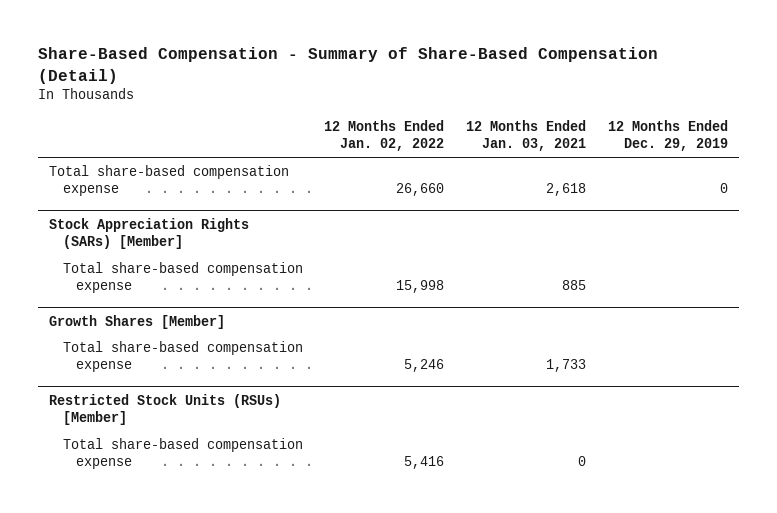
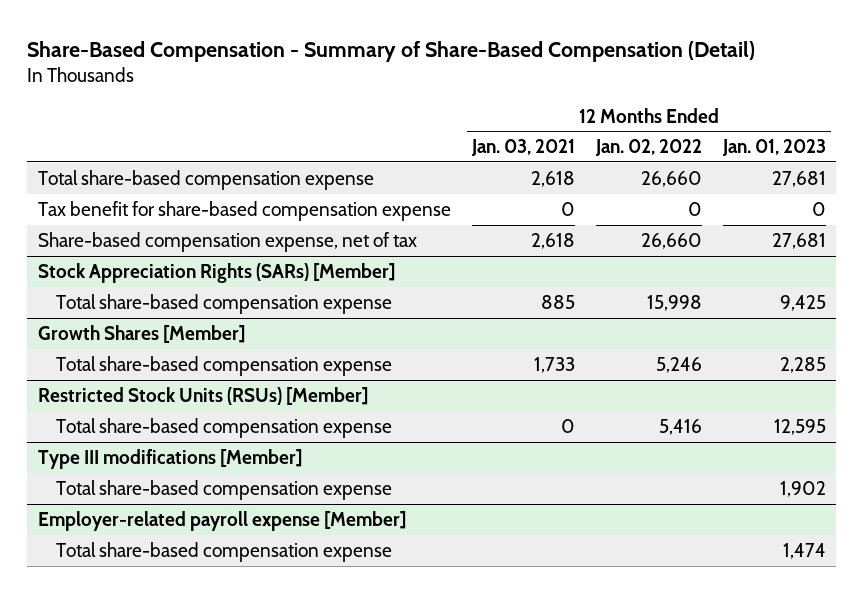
[607,119,728,152] 12 Months Ended Dec. 29, 2019 -> none
none -> [721,139,826,157] Jan. 01, 2023
none -> [37,200,451,221] Tax benefit for share-based compensation expense
none -> [37,231,417,252] Share-based compensation expense, net of tax
none -> [37,448,302,469] Type III modifications [Member]
none -> [55,479,392,500] Total share-based compensation expense
none -> [37,510,406,531] Employer-related payroll expense [Member]
none -> [55,541,392,562] Total share-based compensation expense

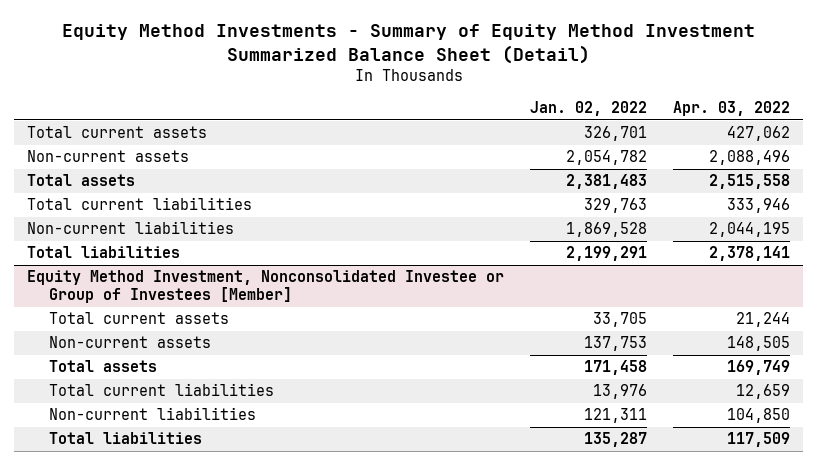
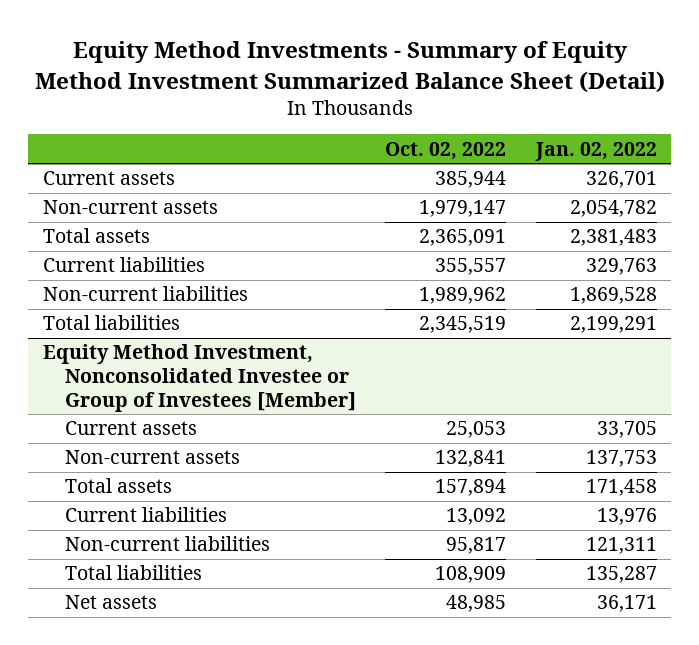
[673,101,791,117] Apr. 03, 2022 -> none
none -> [385,141,507,160] Oct. 02, 2022
[26,126,207,139] Total current assets -> [42,171,175,186] Current assets
[26,197,252,211] Total current liabilities -> [42,257,205,273] Current liabilities
[49,312,230,325] Total current assets -> [64,421,197,436] Current assets
[49,383,275,397] Total current liabilities -> [64,507,227,523] Current liabilities
none -> [64,595,157,610] Net assets

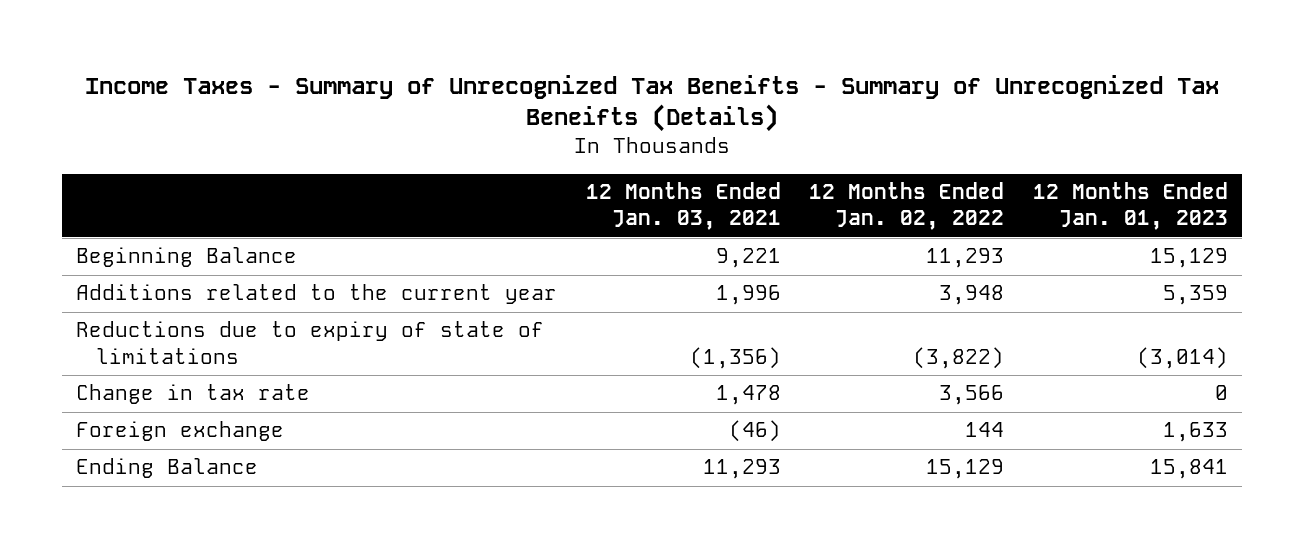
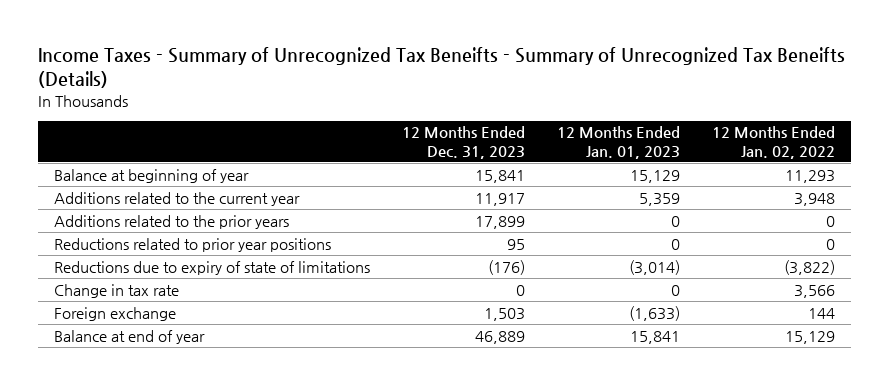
[585,182,781,231] 12 Months Ended Jan. 03, 2021 -> none
none -> [401,126,525,159] 12 Months Ended Dec. 31, 2023
[75,247,297,268] Beginning Balance -> [53,168,249,183] Balance at beginning of year
none -> [53,214,289,229] Additions related to the prior years
none -> [53,237,331,252] Reductions related to prior year positions
[1163,422,1229,443] 1,633 -> [629,305,681,321] (1,633)
[75,458,258,479] Ending Balance -> [53,329,205,344] Balance at end of year

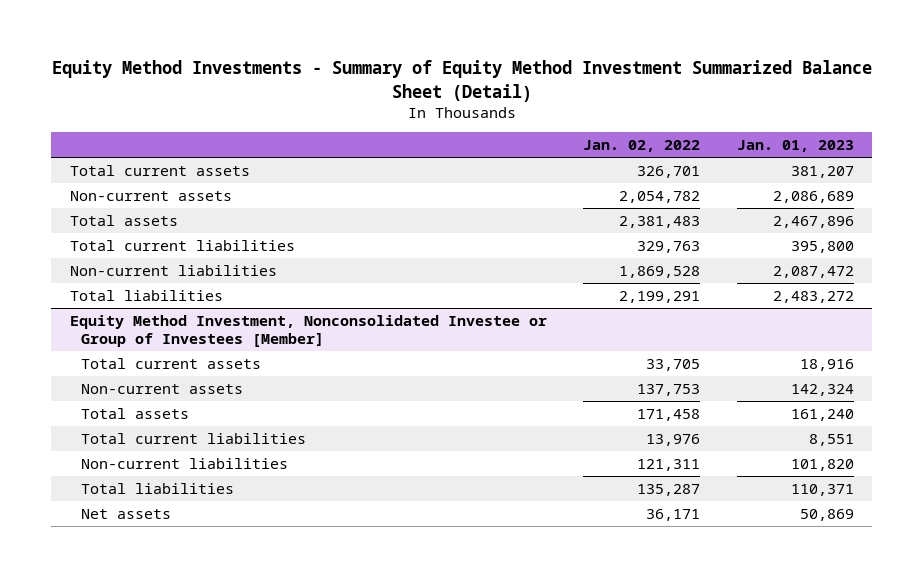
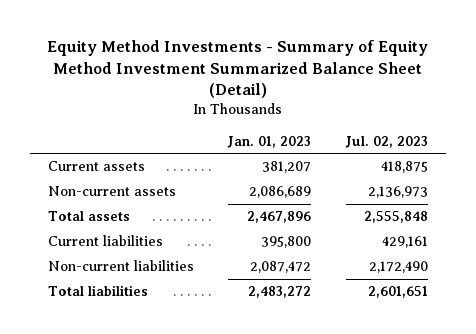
[583,140,701,153] Jan. 02, 2022 -> none
none -> [345,135,429,148] Jul. 02, 2023
[69,164,250,176] Total current assets -> [47,161,145,172] Current assets
[69,239,295,251] Total current liabilities -> [47,235,163,247] Current liabilities
[69,314,547,348] Equity Method Investment, Nonconsolidated Investee or Group of Investees [Member] -> none
[80,357,261,369] Total current assets -> none
[80,383,243,394] Non-current assets -> none
[80,407,189,419] Total assets -> none
[80,432,306,444] Total current liabilities -> none
[80,457,288,469] Non-current liabilities -> none
[80,482,234,494] Total liabilities -> none
[80,508,171,519] Net assets -> none

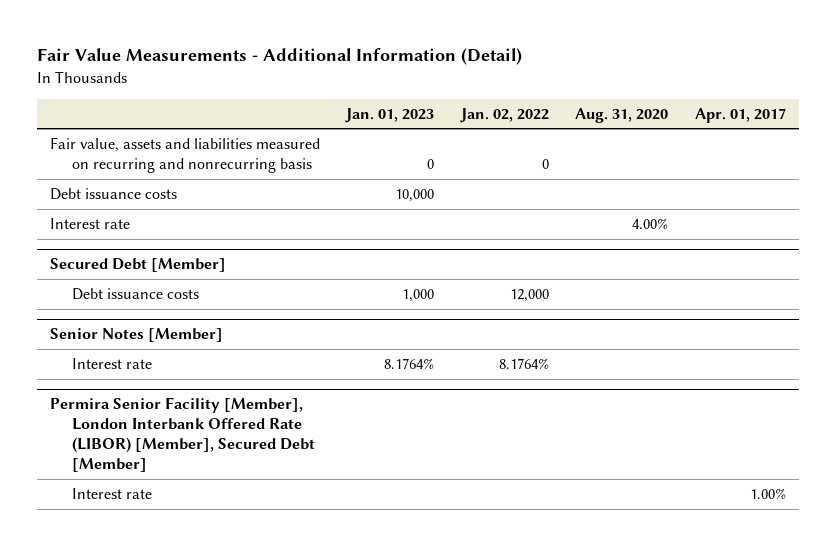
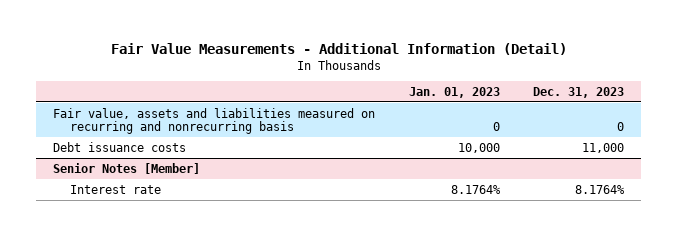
[459,107,549,123] Jan. 02, 2022 -> none
[575,107,669,123] Aug. 31, 2020 -> none
[694,107,786,123] Apr. 01, 2017 -> none
none -> [533,86,625,98] Dec. 31, 2023
[50,218,131,230] Interest rate -> none
[50,258,227,273] Secured Debt [Member] -> none
[72,288,200,301] Debt issuance costs -> none
[50,397,316,473] Permira Senior Facility [Member], London Interbank Offered Rate (LIBOR) [Member], Secured Debt [Member] -> none
[72,488,153,500] Interest rate -> none

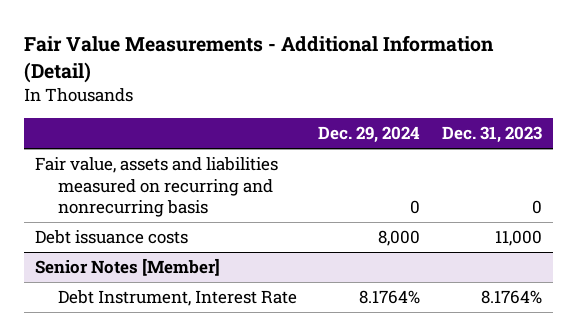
[408,86,500,98] Jan. 01, 2023 -> none
none -> [318,126,421,144] Dec. 29, 2024
[69,184,161,194] Interest rate -> [57,290,297,307] Debt Instrument, Interest Rate

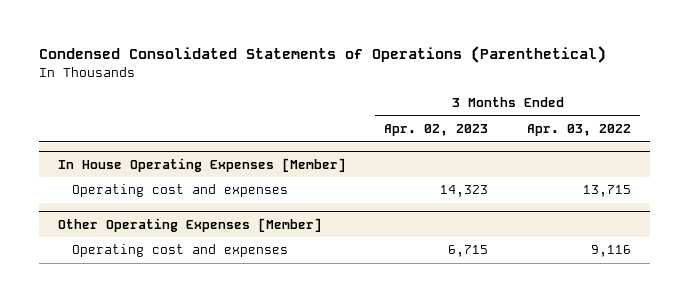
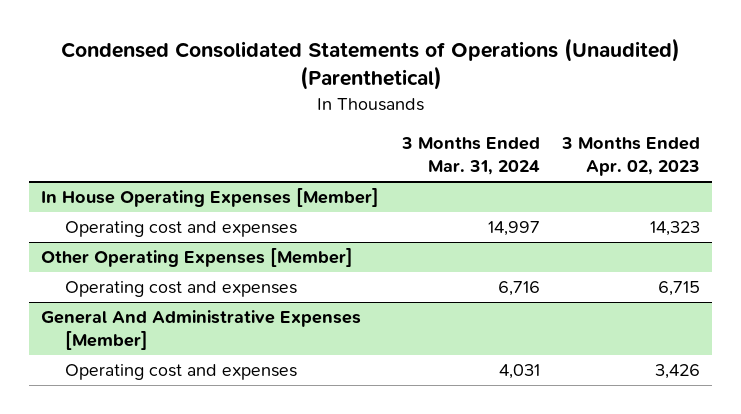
[39,46,607,64] Condensed Consolidated Statements of Operations (Parenthetical) -> [60,38,680,91] Condensed Consolidated Statements of Operations (Unaudited) (Parenthetical)
[526,124,631,137] Apr. 03, 2022 -> none
none -> [400,137,540,176] 3 Months Ended Mar. 31, 2024
none -> [40,310,361,351] General And Administrative Expenses [Member]
none -> [65,364,298,381] Operating cost and expenses

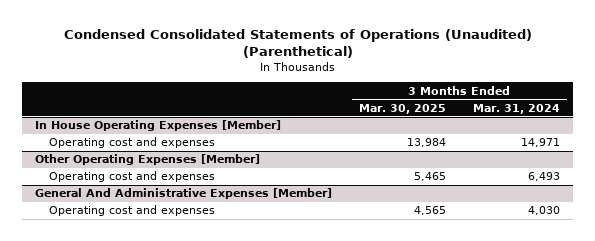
[561,137,701,177] 3 Months Ended Apr. 02, 2023 -> none
none -> [359,103,447,114] Mar. 30, 2025
[487,221,540,237] 14,997 -> [520,138,560,148] 14,971
[497,281,540,297] 6,716 -> [527,172,560,182] 6,493
[498,364,540,380] 4,031 -> [527,206,560,216] 4,030

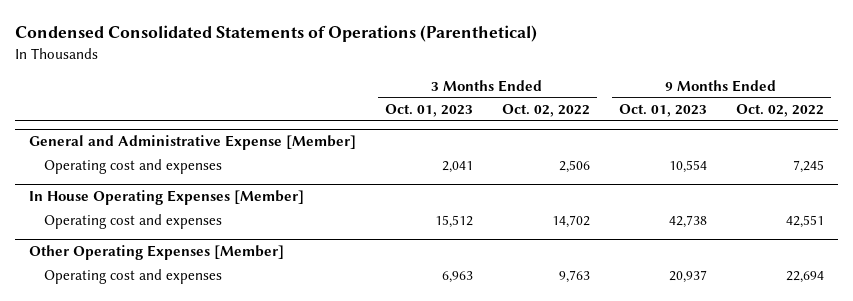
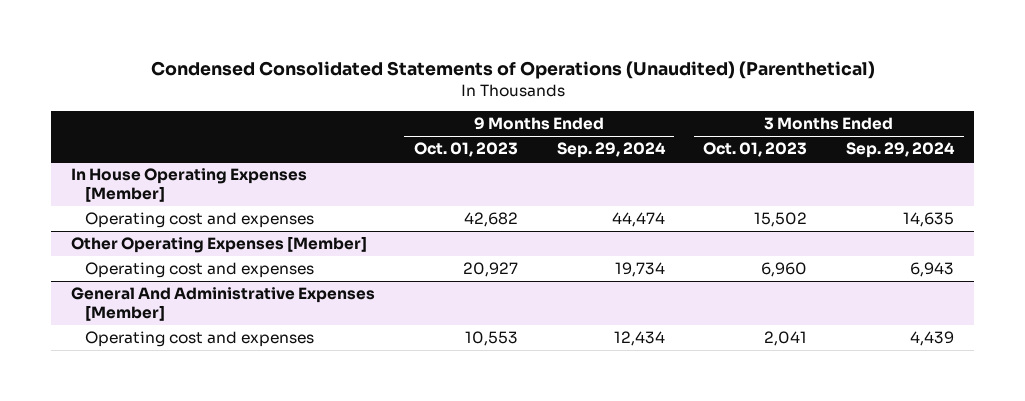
[14,25,537,43] Condensed Consolidated Statements of Operations (Parenthetical) -> [150,61,875,80] Condensed Consolidated Statements of Operations (Unaudited) (Parenthetical)
[501,103,590,117] Oct. 02, 2022 -> none
[735,103,824,117] Oct. 02, 2022 -> none
none -> [556,142,666,159] Sep. 29, 2024
none -> [846,142,956,159] Sep. 29, 2024
[29,135,357,151] General and Administrative Expense [Member] -> none
[44,158,223,174] Operating cost and expenses -> none
[435,214,474,228] 15,512 -> [754,212,808,228] 15,502
[668,214,707,228] 42,738 -> [463,212,518,228] 42,682
[442,270,474,283] 6,963 -> [761,262,808,278] 6,960
[668,269,707,283] 20,937 -> [462,262,518,278] 20,927
none -> [70,287,375,321] General And Administrative Expenses [Member]
none -> [84,331,314,348] Operating cost and expenses

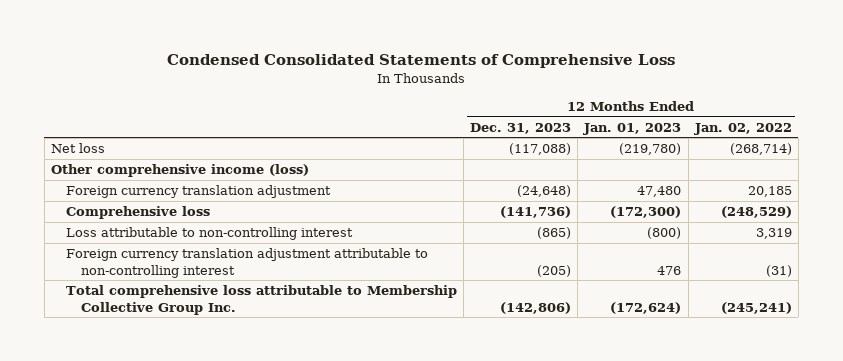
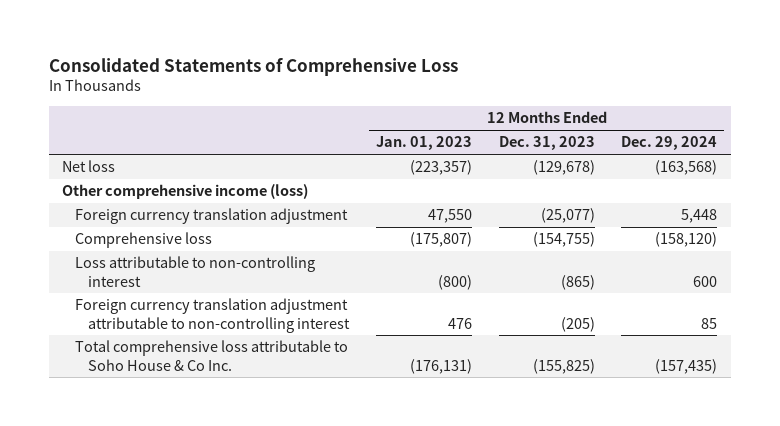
[167,53,676,68] Condensed Consolidated Statements of Comprehensive Loss -> [48,57,458,76] Consolidated Statements of Comprehensive Loss
[693,122,792,135] Jan. 02, 2022 -> none
none -> [621,136,718,151] Dec. 29, 2024
[509,143,572,156] (117,088) -> [532,160,595,176] (129,678)
[619,143,682,156] (219,780) -> [409,160,472,176] (223,357)
[517,185,572,198] (24,648) -> [540,208,595,224] (25,077)
[637,186,682,198] 47,480 -> [427,209,472,224] 47,550
[500,206,572,219] (141,736) -> [532,232,595,248] (154,755)
[610,206,682,219] (172,300) -> [409,232,472,248] (175,807)
[66,285,458,315] Total comprehensive loss attributable to Membership Collective Group Inc. -> [75,340,349,371] Total comprehensive loss attributable to Soho House & Co Inc.
[500,301,572,314] (142,806) -> [532,358,595,374] (155,825)
[610,301,682,314] (172,624) -> [409,358,472,374] (176,131)

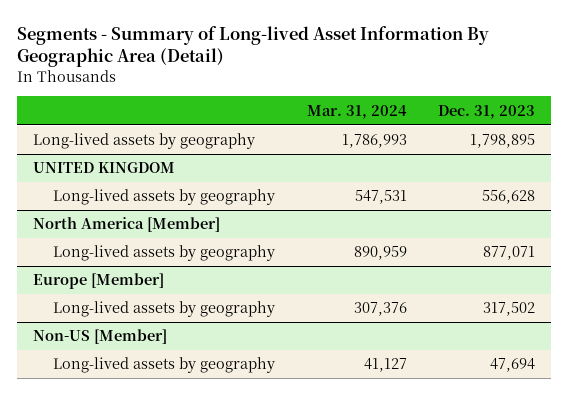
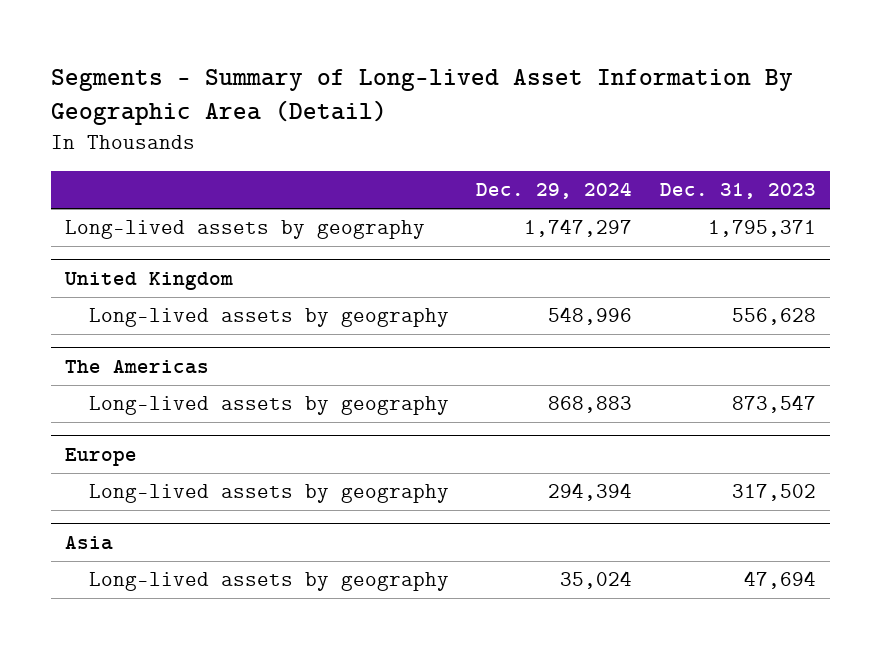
[306,104,407,119] Mar. 31, 2024 -> none
none -> [476,182,633,200] Dec. 29, 2024
[470,134,536,149] 1,798,895 -> [708,220,817,238] 1,795,371
[33,162,176,174] UNITED KINGDOM -> [63,272,233,291] United Kingdom
[33,217,221,233] North America [Member] -> none
none -> [64,360,209,375] The Americas
[483,246,536,261] 877,071 -> [732,395,817,414] 873,547
[33,273,165,290] Europe [Member] -> [64,448,137,467] Europe
[33,329,168,345] Non-US [Member] -> [64,536,113,551] Asia

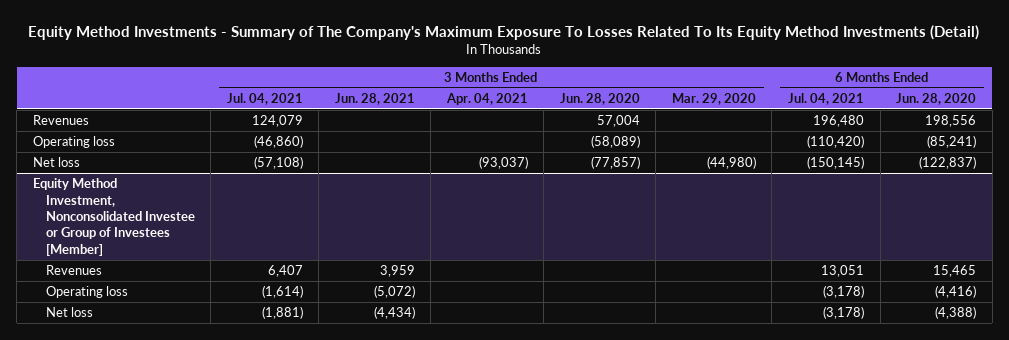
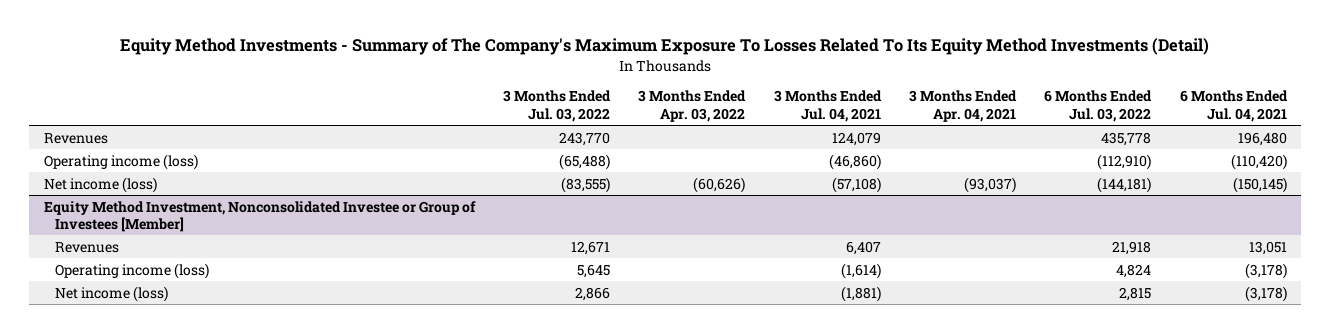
[334,92,415,105] Jun. 28, 2021 -> none
[559,92,640,105] Jun. 28, 2020 -> none
[671,92,756,105] Mar. 29, 2020 -> none
[896,92,977,105] Jun. 28, 2020 -> none
none -> [502,90,611,122] 3 Months Ended Jul. 03, 2022
none -> [638,90,747,122] 3 Months Ended Apr. 03, 2022
none -> [1044,90,1153,122] 6 Months Ended Jul. 03, 2022
[32,136,115,149] Operating loss -> [43,153,198,170] Operating income (loss)
[32,157,80,168] Net loss -> [43,176,157,193] Net income (loss)
[45,286,128,299] Operating loss -> [54,262,209,279] Operating income (loss)
[45,307,93,318] Net loss -> [54,285,168,302] Net income (loss)

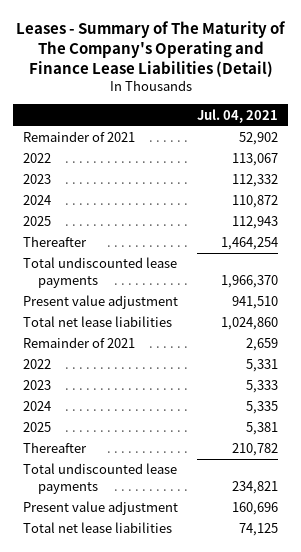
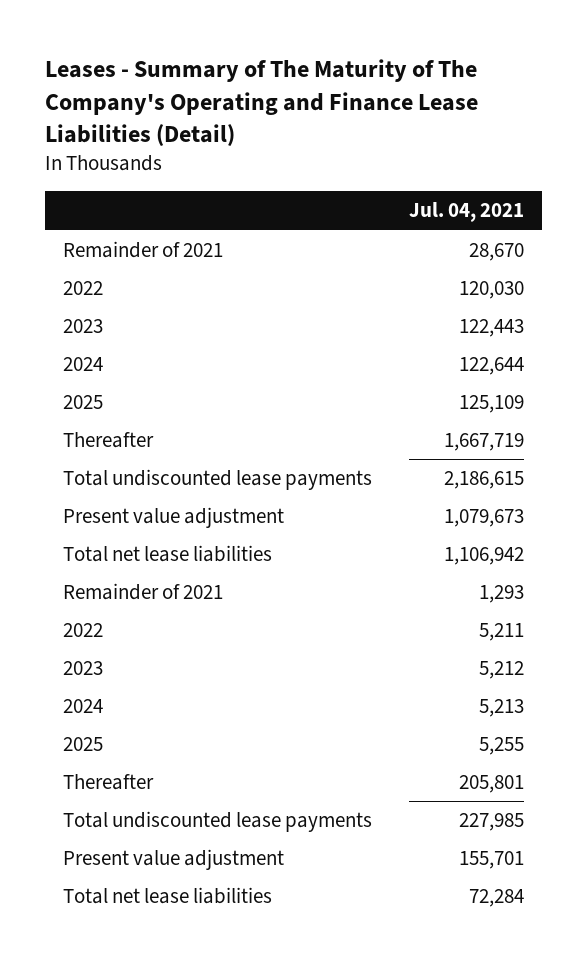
[239,132,279,146] 52,902 -> [468,243,524,262] 28,670
[232,153,279,167] 113,067 -> [458,281,524,300] 120,030
[232,174,279,188] 112,332 -> [458,319,524,338] 122,443
[232,195,279,209] 110,872 -> [458,357,524,376] 122,644
[232,216,279,230] 112,943 -> [458,395,524,414] 125,109
[221,237,279,251] 1,464,254 -> [443,433,524,452] 1,667,719
[221,274,279,288] 1,966,370 -> [443,471,524,490] 2,186,615
[232,296,279,310] 941,510 -> [443,509,524,528] 1,079,673
[221,317,279,331] 1,024,860 -> [443,547,524,566] 1,106,942
[246,338,279,352] 2,659 -> [478,585,524,604] 1,293
[246,359,279,373] 5,331 -> [478,623,524,642] 5,211
[246,380,279,394] 5,333 -> [478,661,524,680] 5,212
[246,401,279,415] 5,335 -> [478,699,524,718] 5,213
[246,422,279,436] 5,381 -> [478,737,524,756] 5,255
[232,443,279,457] 210,782 -> [458,775,524,794] 205,801
[232,480,279,494] 234,821 -> [458,813,524,832] 227,985
[232,502,279,516] 160,696 -> [458,851,524,870] 155,701
[239,523,279,537] 74,125 -> [468,889,524,908] 72,284

